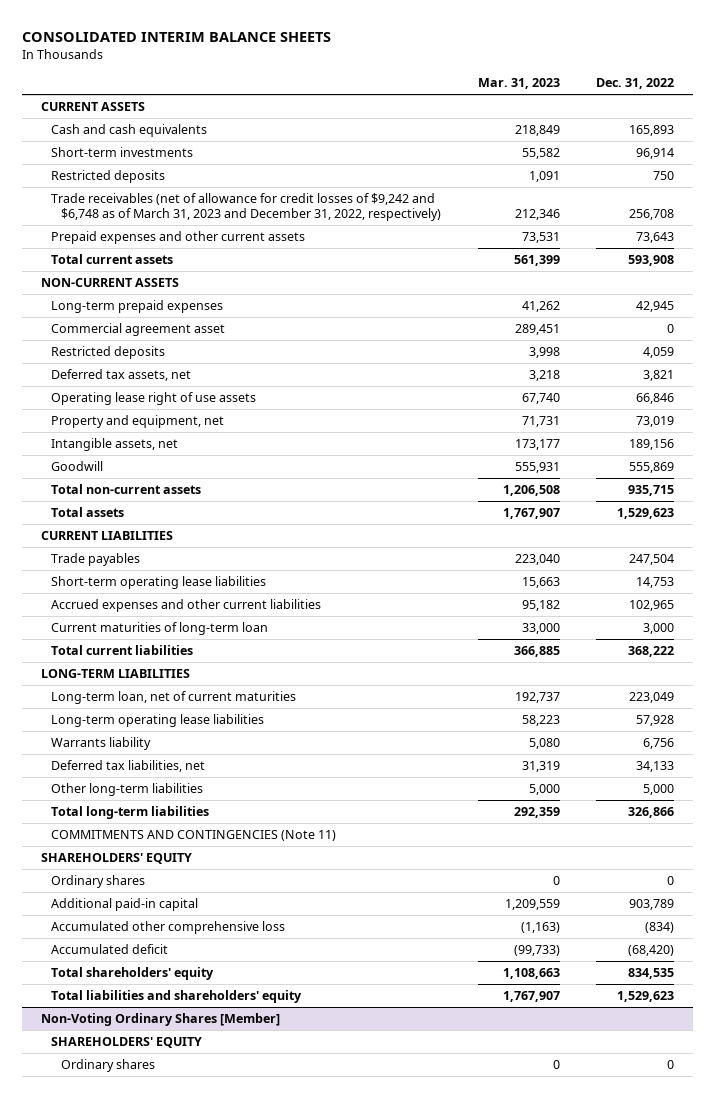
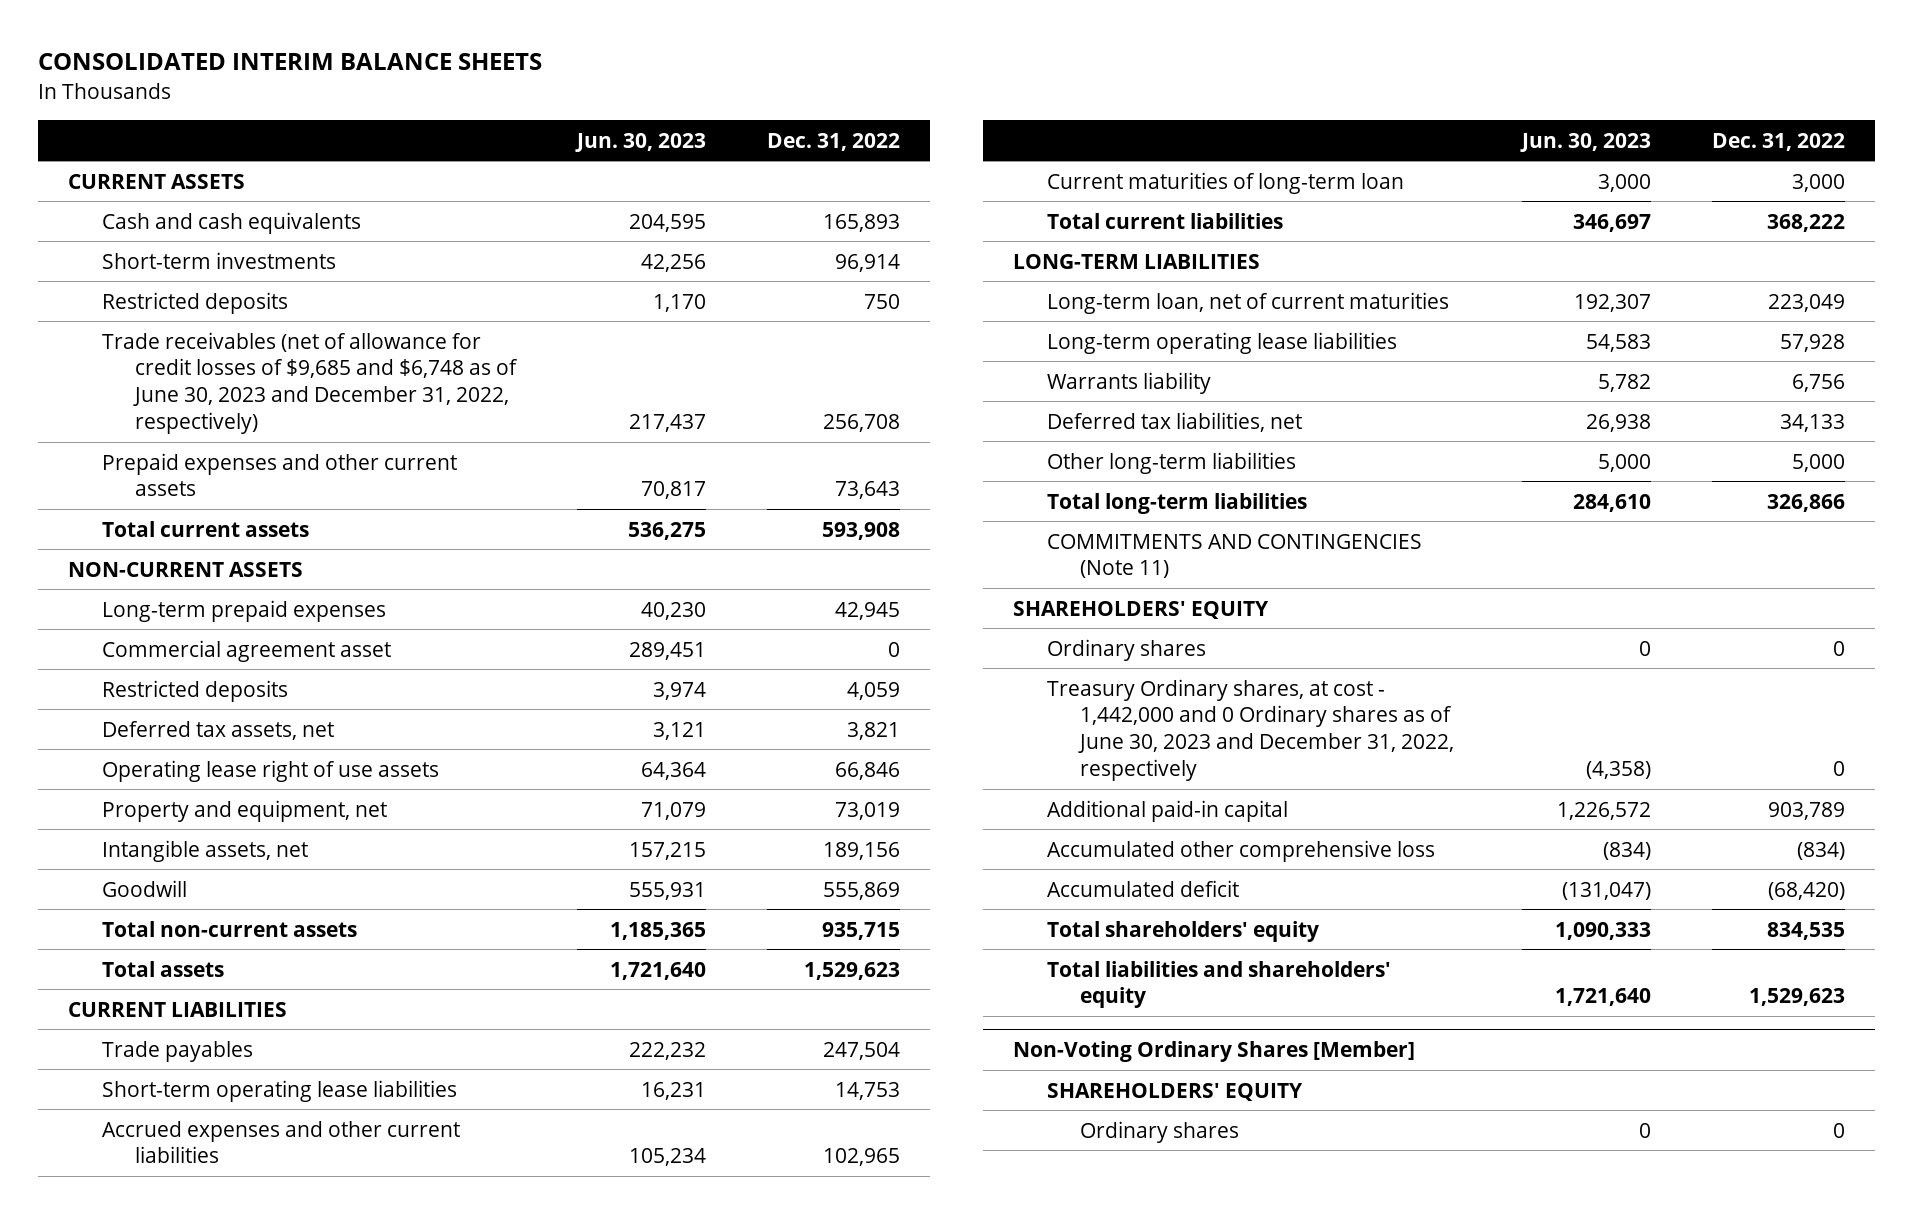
[477,78,560,90] Mar. 31, 2023 -> none
none -> [574,132,706,152] Jun. 30, 2023
[50,192,441,222] Trade receivables (net of allowance for credit losses of $9,242 and $6,748 as of March 31, 2023 and December 31, 2022, respectively) -> [101,331,519,434] Trade receivables (net of allowance for credit losses of $9,685 and $6,748 as of June 30, 2023 and December 31, 2022, respectively)
none -> [1046,678,1455,781] Treasury Ordinary shares, at cost - 1,442,000 and 0 Ordinary shares as of June 30, 2023 and December 31, 2022, respectively

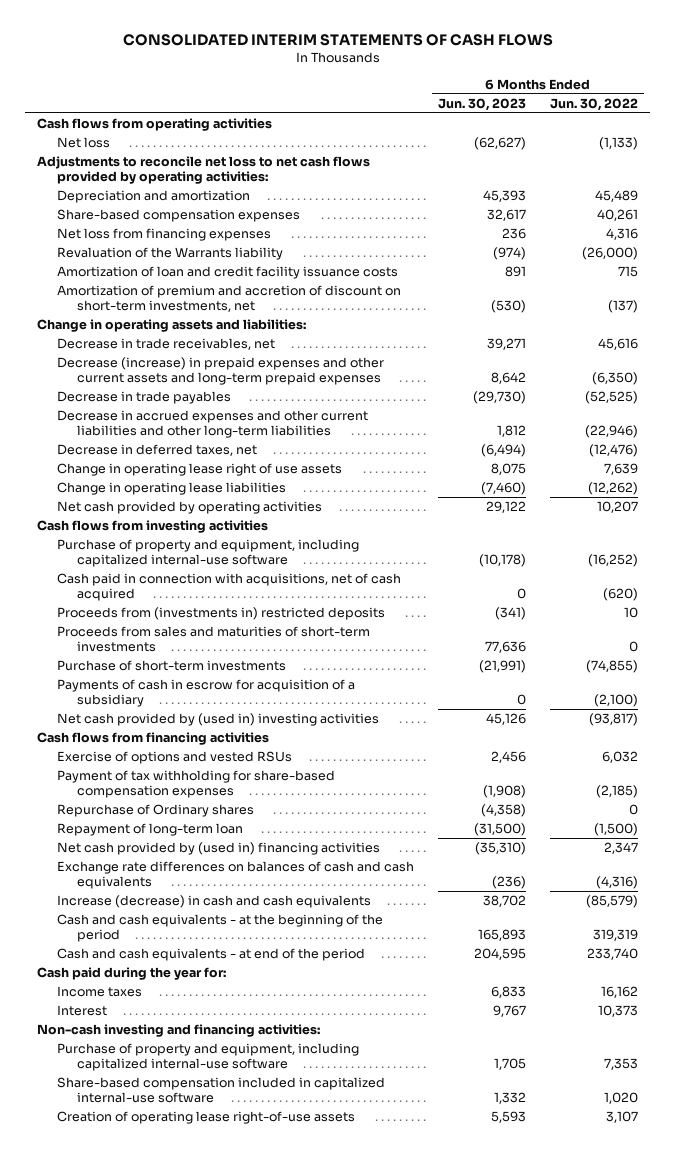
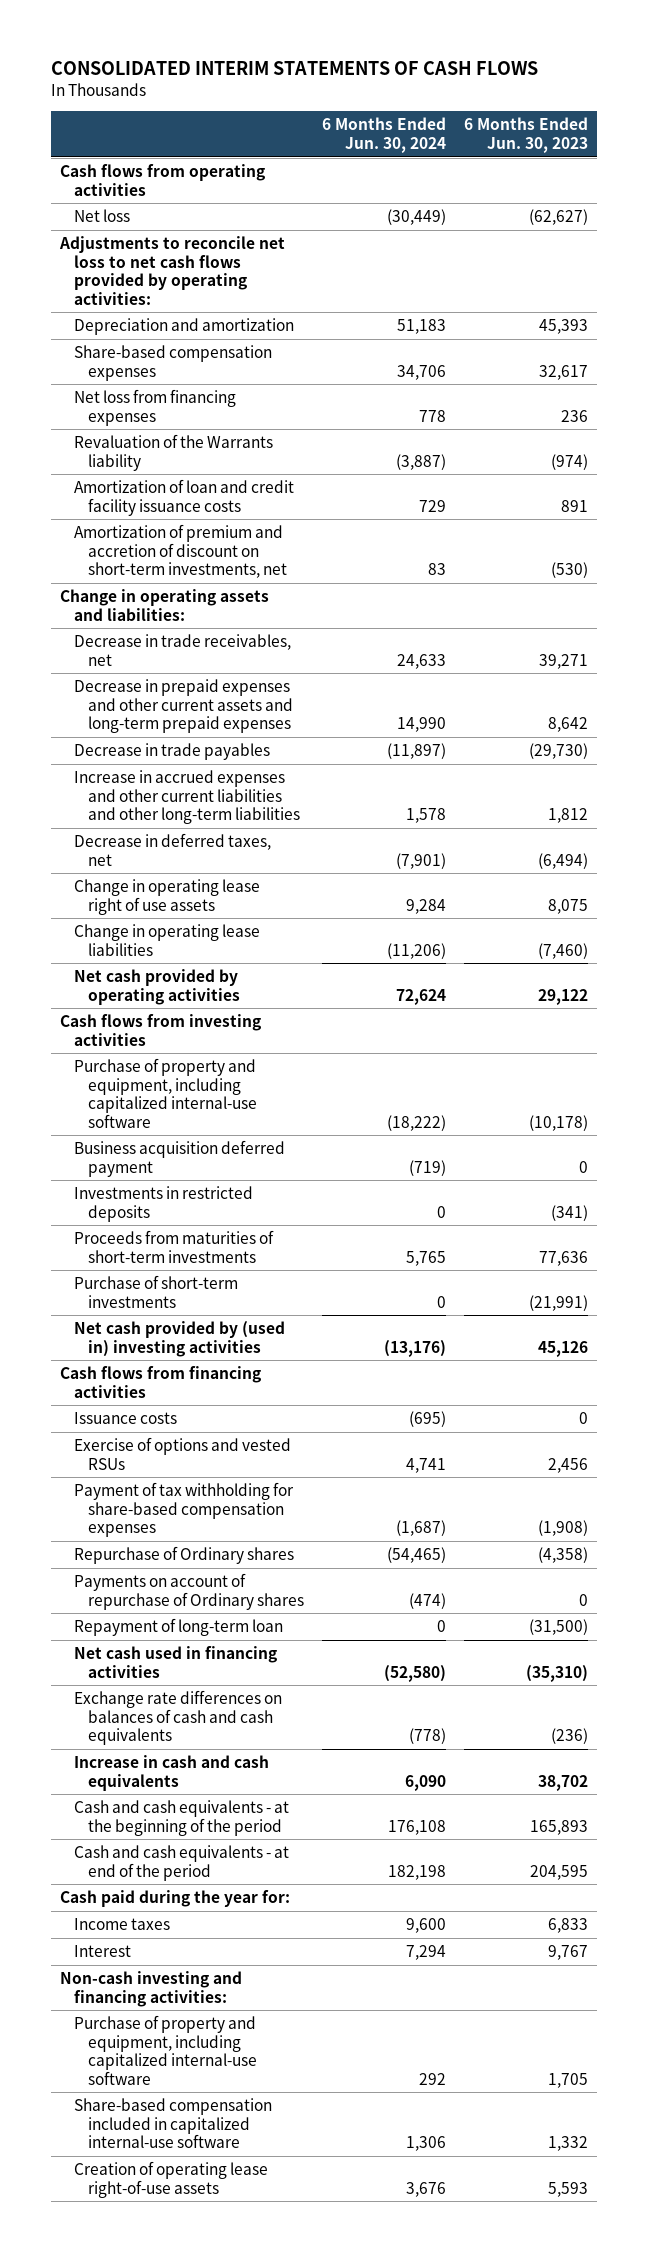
[550,97,639,111] Jun. 30, 2022 -> none
none -> [322,117,447,154] 6 Months Ended Jun. 30, 2024
[57,357,385,386] Decrease (increase) in prepaid expenses and other current assets and long-term prepaid expenses -> [74,679,294,734] Decrease in prepaid expenses and other current assets and long-term prepaid expenses
[57,410,369,439] Decrease in accrued expenses and other current liabilities and other long-term liabilities -> [74,770,301,825] Increase in accrued expenses and other current liabilities and other long-term liabilities
[57,573,402,602] Cash paid in connection with acquisitions, net of cash acquired -> none
none -> [74,1140,286,1177] Business acquisition deferred payment
[57,607,386,621] Proceeds from (investments in) restricted deposits -> [74,1186,254,1222] Investments in restricted deposits
[57,626,371,653] Proceeds from sales and maturities of short-term investments -> [74,1230,275,1263] Proceeds from maturities of short-term investments
[57,679,356,708] Payments of cash in escrow for acquisition of a subsidiary -> none
none -> [74,1412,178,1425] Issuance costs
none -> [74,1573,305,1610] Payments on account of repurchase of Ordinary shares
[57,842,381,856] Net cash provided by (used in) financing activities -> [74,1646,278,1678] Net cash used in financing activities
[57,895,372,909] Increase (decrease) in cash and cash equivalents -> [74,1755,270,1791] Increase in cash and cash equivalents

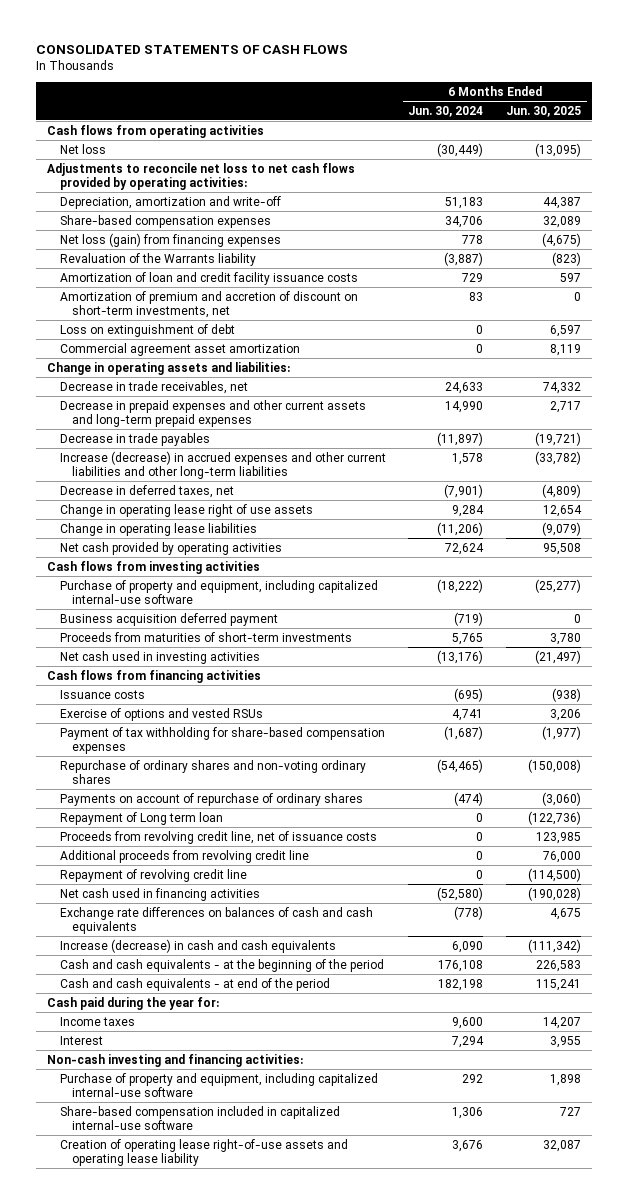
[51,61,539,76] CONSOLIDATED INTERIM STATEMENTS OF CASH FLOWS -> [35,45,348,55] CONSOLIDATED STATEMENTS OF CASH FLOWS
[464,117,589,154] 6 Months Ended Jun. 30, 2023 -> none
none -> [506,105,582,117] Jun. 30, 2025
[74,318,295,336] Depreciation and amortization -> [59,195,281,209] Depreciation, amortization and write-off
[74,389,237,426] Net loss from financing expenses -> [59,232,281,247] Net loss (gain) from financing expenses
none -> [59,323,235,337] Loss on extinguishment of debt
none -> [59,342,300,356] Commercial agreement asset amortization
[74,770,301,825] Increase in accrued expenses and other current liabilities and other long-term liabilities -> [59,450,386,479] Increase (decrease) in accrued expenses and other current liabilities and other long-term liabilities
[74,1186,254,1222] Investments in restricted deposits -> none
[74,1275,239,1308] Purchase of short-term investments -> none
[74,1321,286,1357] Net cash provided by (used in) investing activities -> [59,650,260,664] Net cash used in investing activities
[74,1546,295,1565] Repurchase of Ordinary shares -> [59,759,366,784] Repurchase of ordinary shares and non-voting ordinary shares
[74,1573,305,1610] Payments on account of repurchase of Ordinary shares -> [59,792,363,806] Payments on account of repurchase of ordinary shares
[74,1618,284,1637] Repayment of long-term loan -> [59,811,223,825] Repayment of Long term loan
none -> [59,830,377,844] Proceeds from revolving credit line, net of issuance costs
none -> [59,849,309,863] Additional proceeds from revolving credit line
none -> [59,868,247,882] Repayment of revolving credit line
[74,1755,270,1791] Increase in cash and cash equivalents -> [59,938,336,953] Increase (decrease) in cash and cash equivalents
[74,2161,269,2198] Creation of operating lease right-of-use assets -> [59,1138,348,1166] Creation of operating lease right-of-use assets and operating lease liability

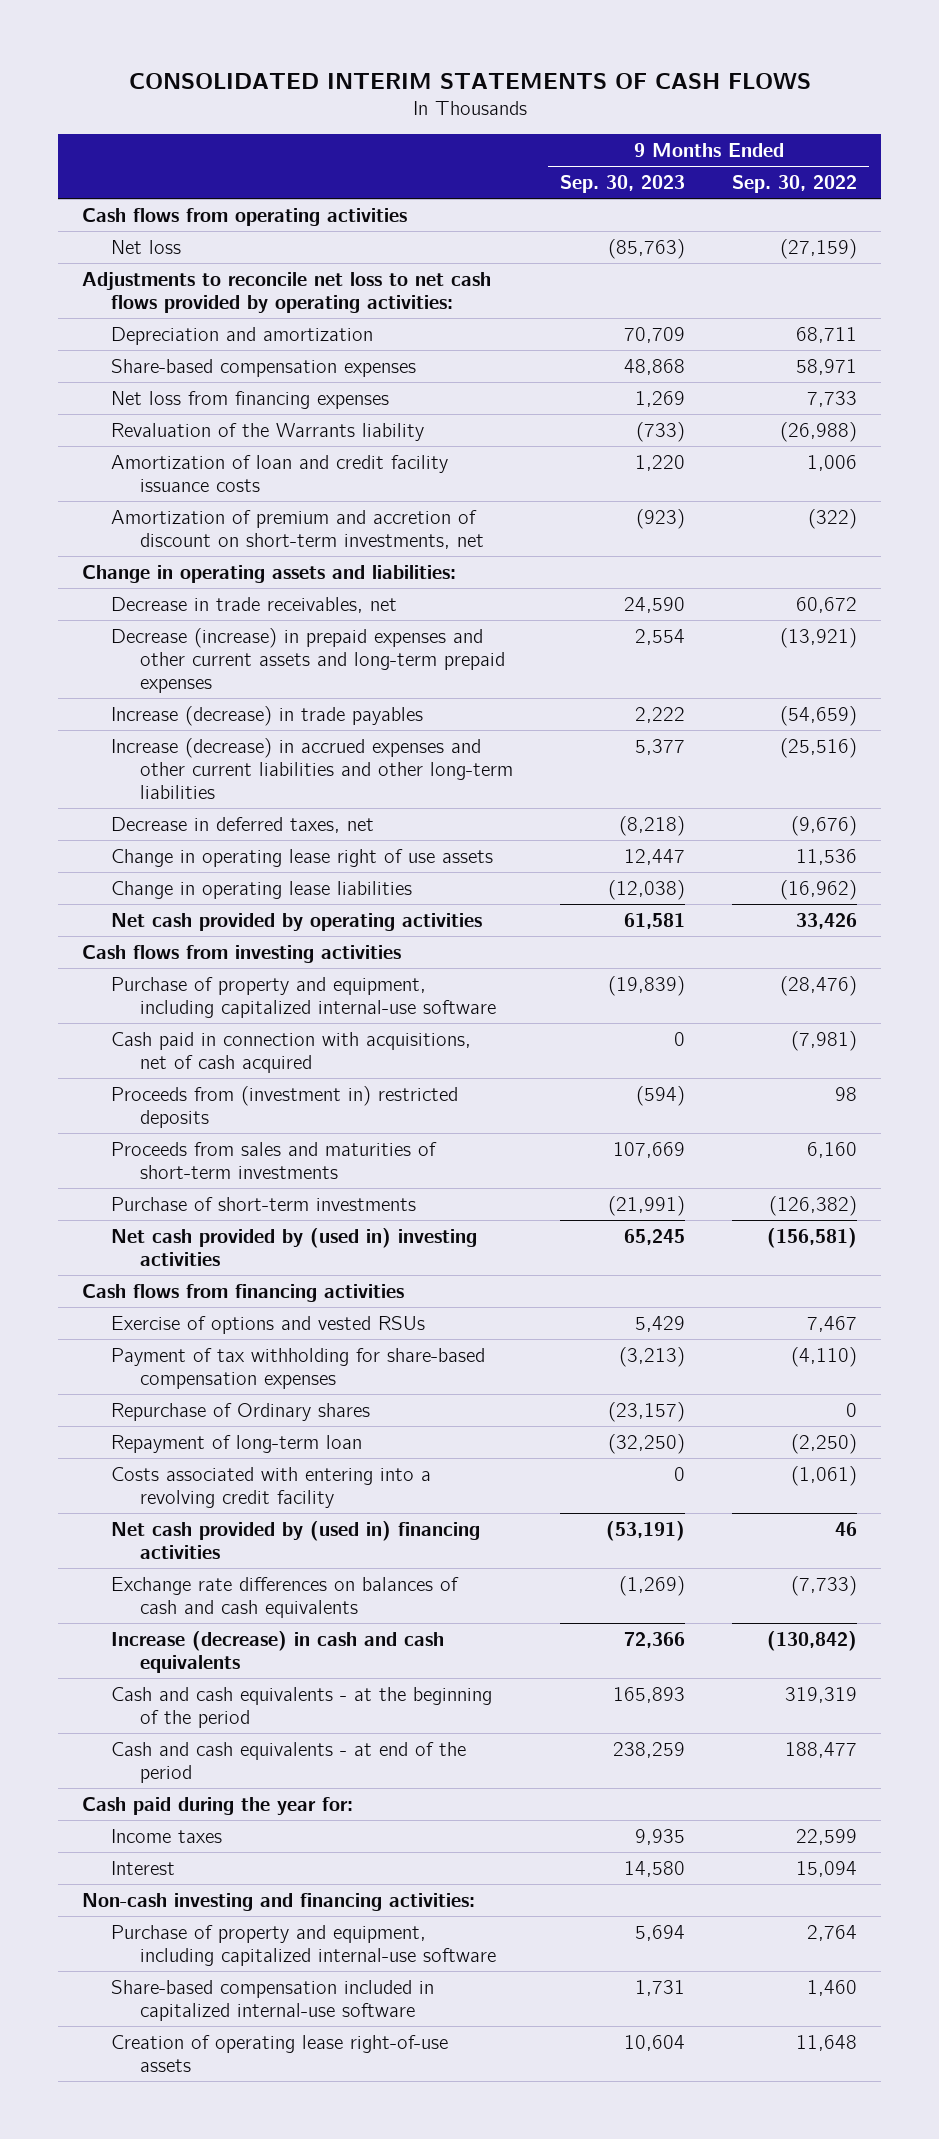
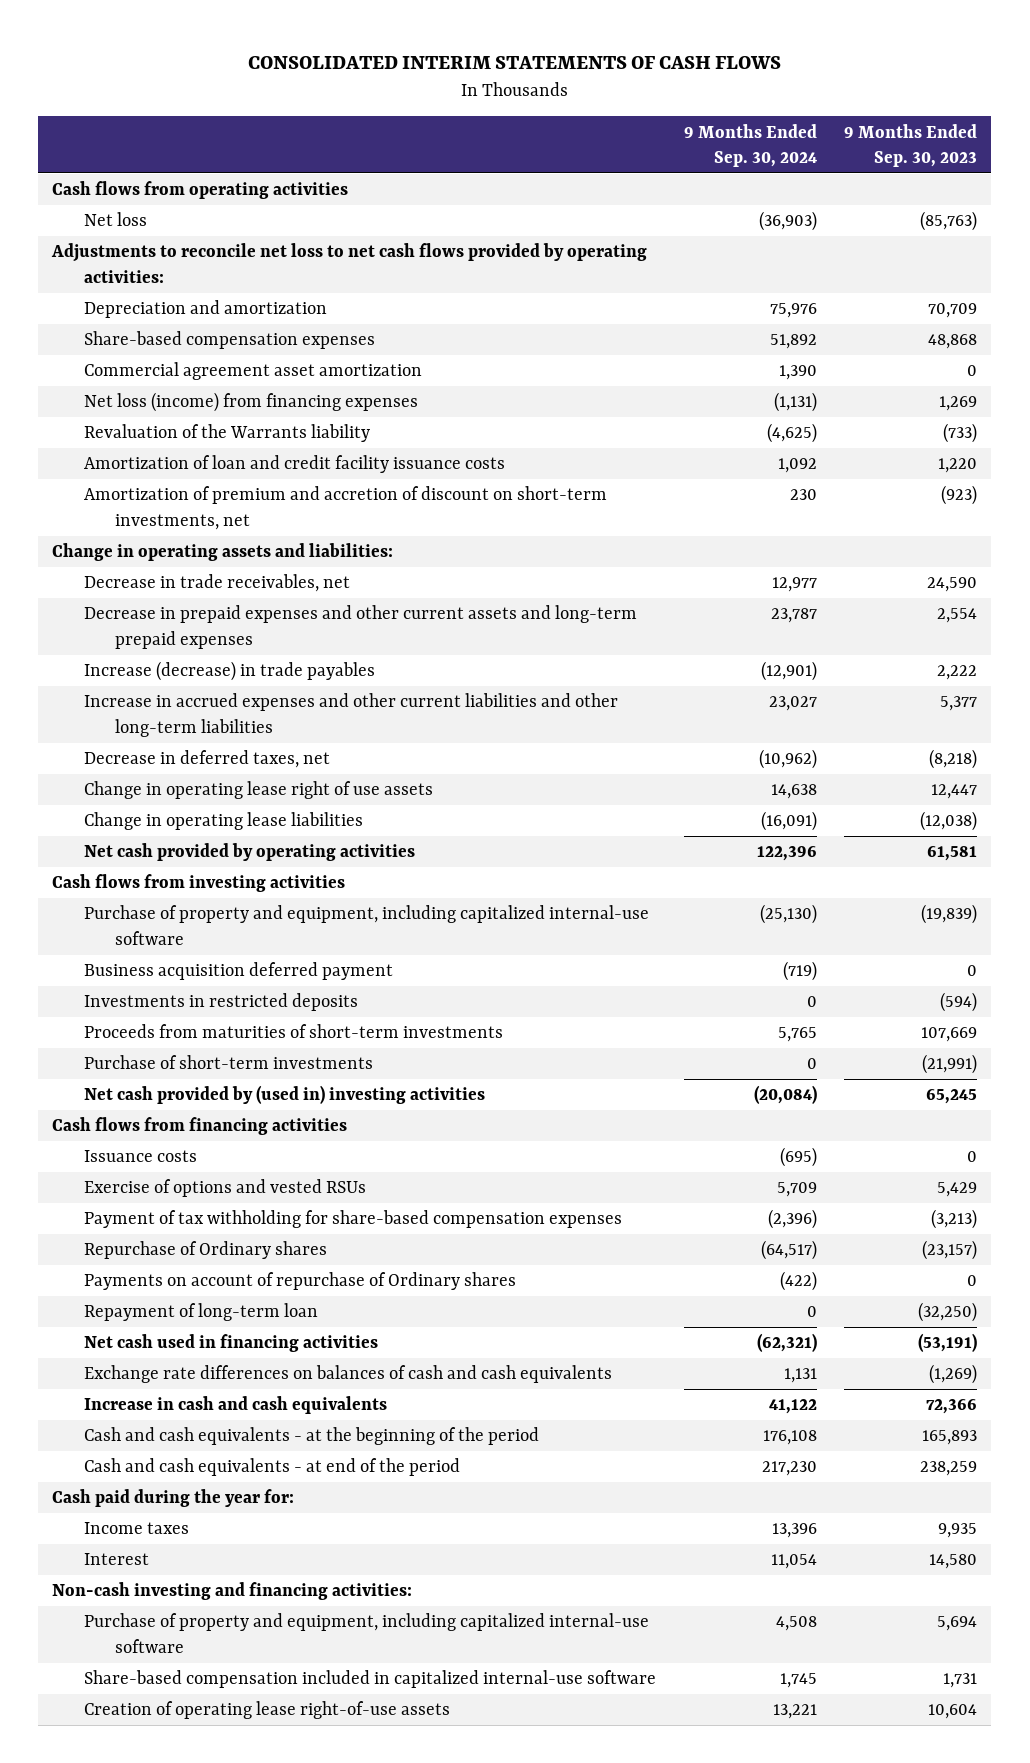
[732,175,858,194] Sep. 30, 2022 -> none
none -> [683,123,817,167] 9 Months Ended Sep. 30, 2024
none -> [83,362,422,381] Commercial agreement asset amortization
[110,390,389,409] Net loss from financing expenses -> [83,392,418,413] Net loss (income) from financing expenses
[110,627,505,693] Decrease (increase) in prepaid expenses and other current assets and long-term prepaid expenses -> [83,605,637,649] Decrease in prepaid expenses and other current assets and long-term prepaid expenses
[110,737,513,799] Increase (decrease) in accrued expenses and other current liabilities and other long-term liabilities -> [83,693,618,737] Increase in accrued expenses and other current liabilities and other long-term liabilities
[110,1031,471,1073] Cash paid in connection with acquisitions, net of cash acquired -> none
none -> [83,962,393,981] Business acquisition deferred payment
[110,1085,458,1128] Proceeds from (investment in) restricted deposits -> [83,993,358,1012] Investments in restricted deposits
[110,1141,437,1179] Proceeds from sales and maturities of short-term investments -> [83,1024,503,1039] Proceeds from maturities of short-term investments
none -> [83,1150,197,1163] Issuance costs
none -> [83,1272,516,1291] Payments on account of repurchase of Ordinary shares
[110,1466,431,1508] Costs associated with entering into a revolving credit facility -> none
[110,1520,480,1559] Net cash provided by (used in) financing activities -> [83,1334,378,1353] Net cash used in financing activities
[110,1630,444,1673] Increase (decrease) in cash and cash equivalents -> [83,1396,387,1415] Increase in cash and cash equivalents

